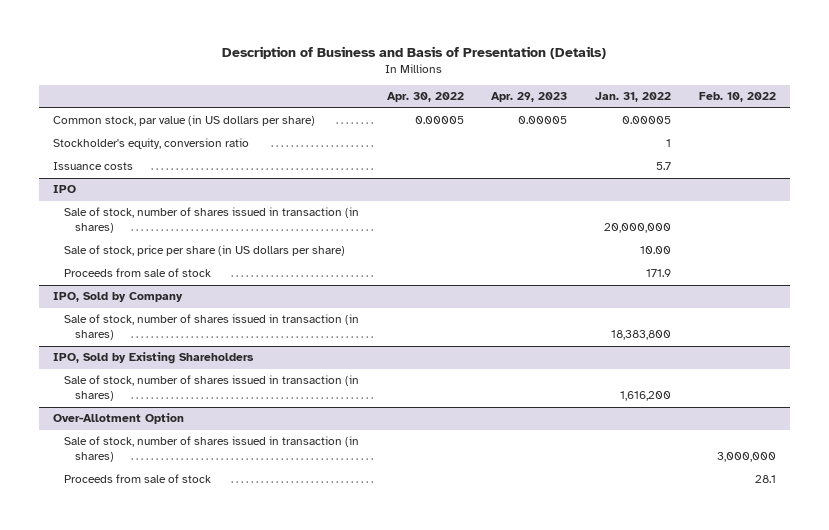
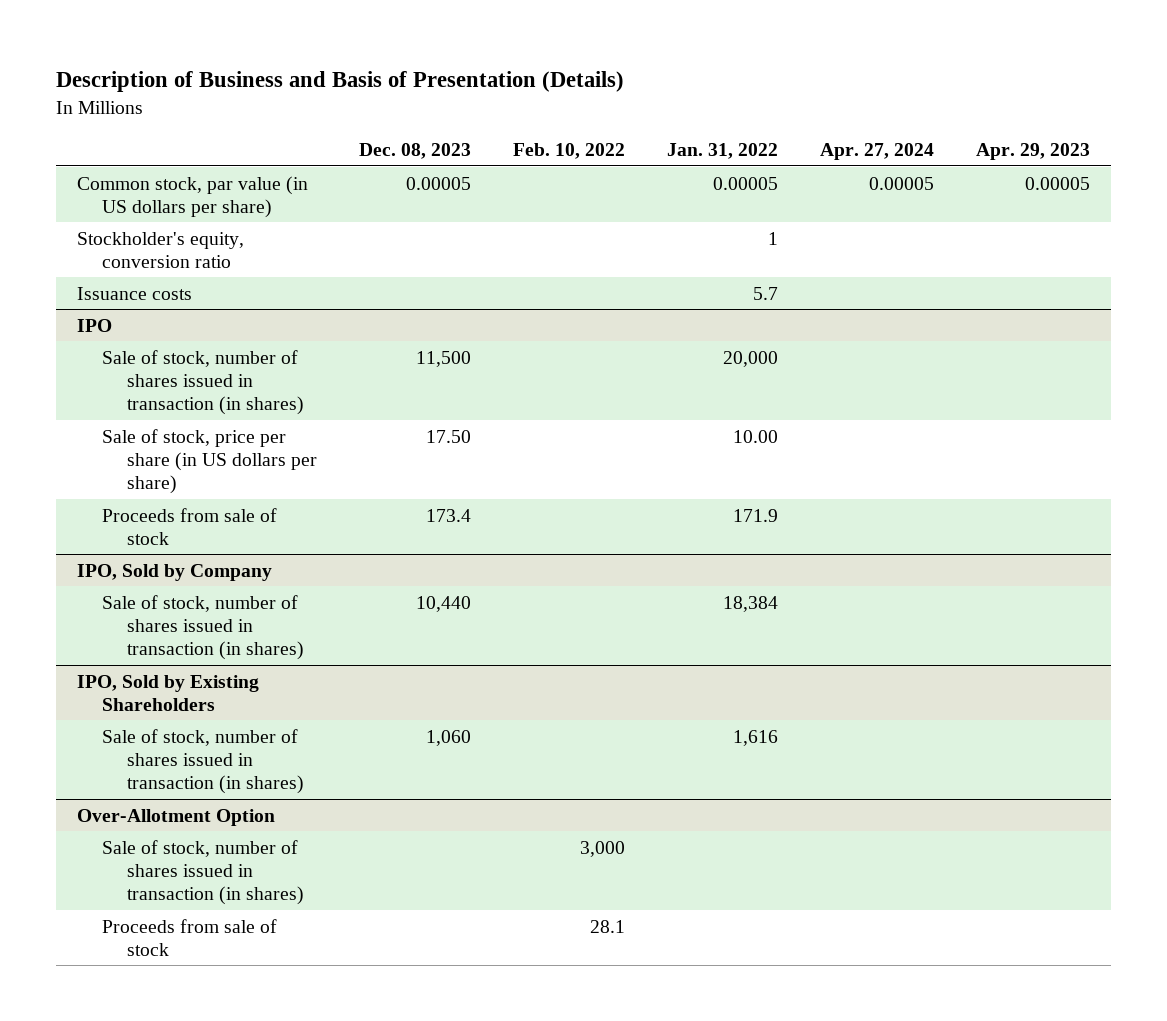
[386,92,464,103] Apr. 30, 2022 -> none
none -> [358,142,471,159] Dec. 08, 2023
none -> [820,142,935,160] Apr. 27, 2024
[604,223,672,234] 20,000,000 -> [722,350,778,367] 20,000
[611,330,672,341] 18,383,800 -> [722,595,778,612] 18,384
[620,391,672,402] 1,616,200 -> [732,729,778,746] 1,616
[716,452,776,463] 3,000,000 -> [579,840,625,857] 3,000

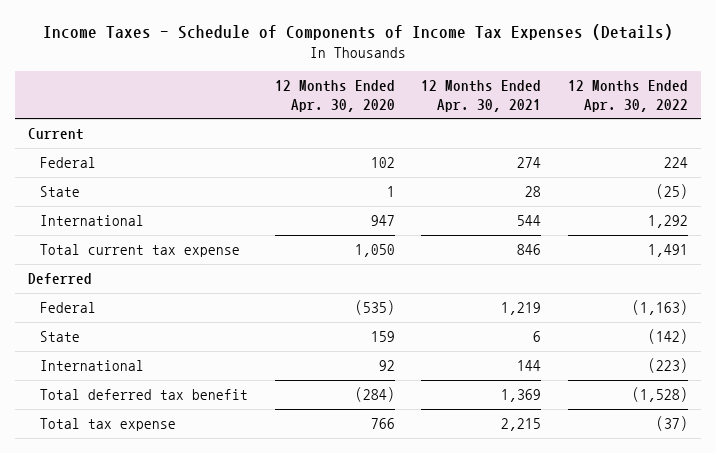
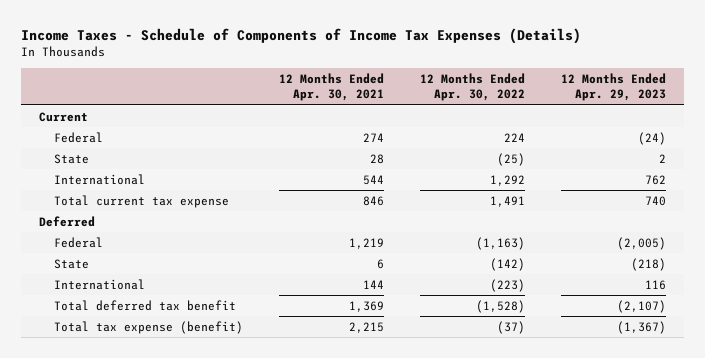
[274,80,395,112] 12 Months Ended Apr. 30, 2020 -> none
none -> [561,73,667,102] 12 Months Ended Apr. 29, 2023
[40,418,177,432] Total tax expense -> [53,320,243,334] Total tax expense (benefit)

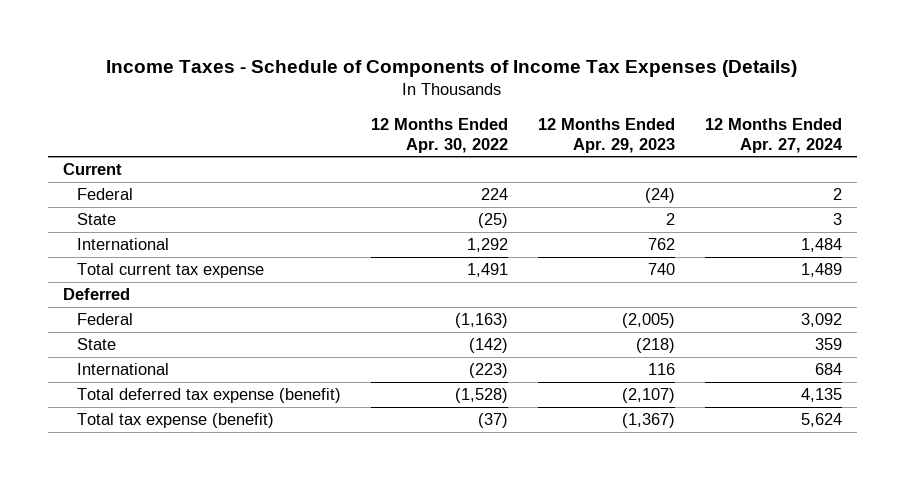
[279,73,385,102] 12 Months Ended Apr. 30, 2021 -> none
none -> [704,117,843,153] 12 Months Ended Apr. 27, 2024
[53,299,236,311] Total deferred tax benefit -> [77,387,342,403] Total deferred tax expense (benefit)

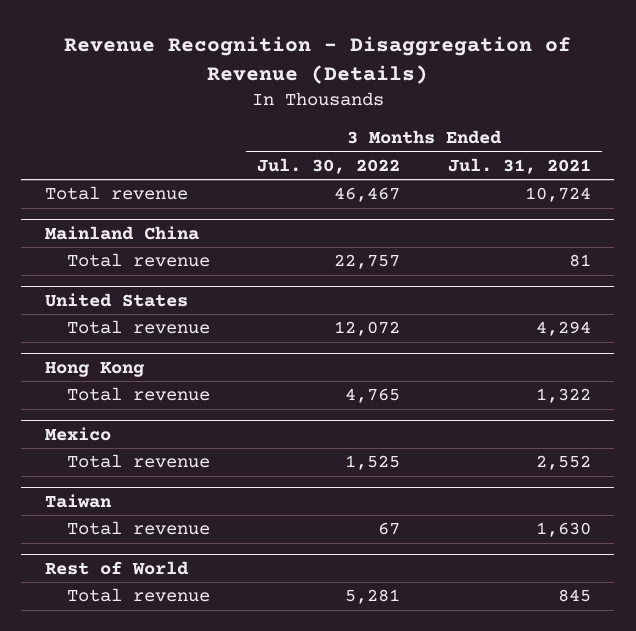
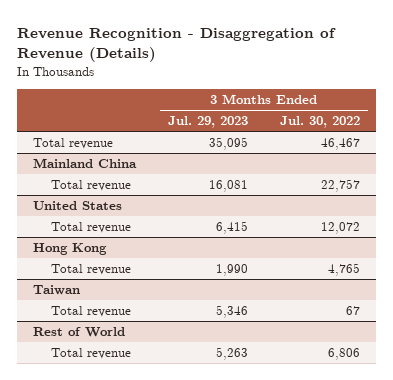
[447,158,591,175] Jul. 31, 2021 -> none
none -> [168,116,249,129] Jul. 29, 2023
[45,426,112,441] Mexico -> none
[67,454,211,469] Total revenue -> none
[345,589,401,605] 5,281 -> [328,348,361,361] 6,806

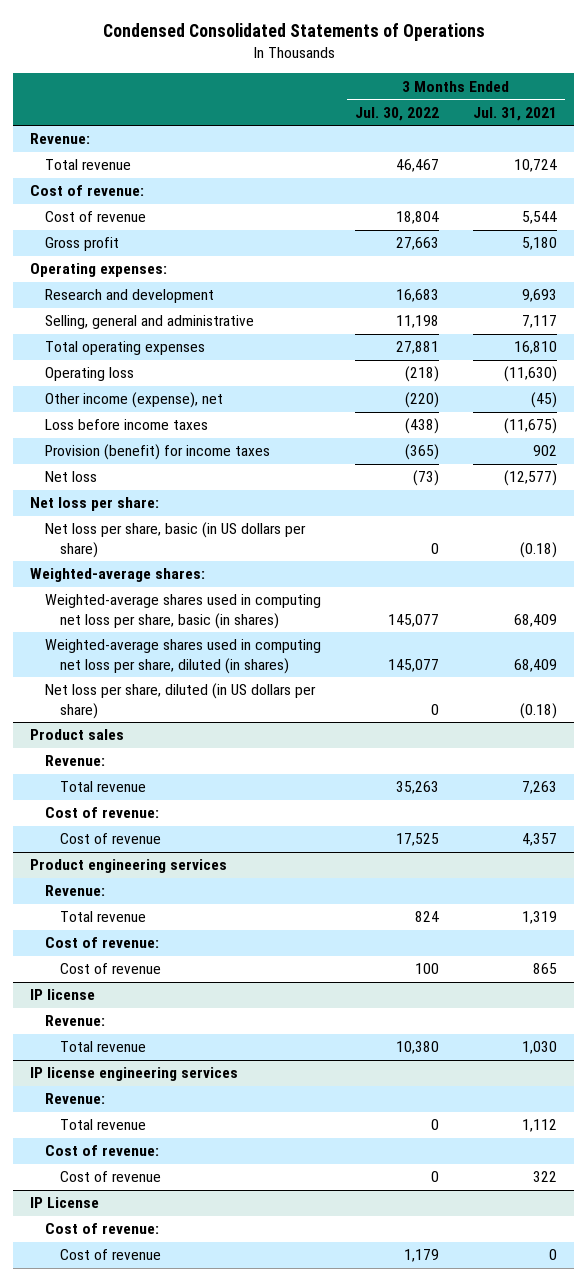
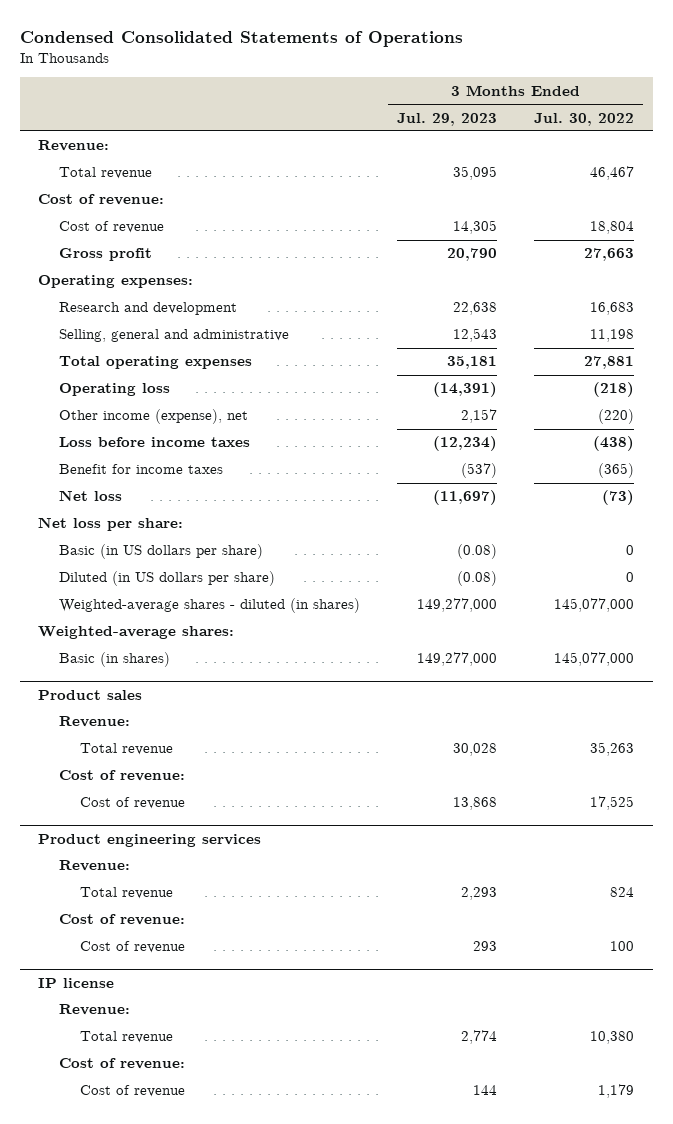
[472,106,557,121] Jul. 31, 2021 -> none
none -> [397,112,498,126] Jul. 29, 2023
[45,444,271,461] Provision (benefit) for income taxes -> [59,464,224,475] Benefit for income taxes
[45,522,307,558] Net loss per share, basic (in US dollars per share) -> [59,544,264,560] Basic (in US dollars per share)
none -> [59,571,276,587] Diluted (in US dollars per share)
none -> [59,598,361,614] Weighted-average shares - diluted (in shares)
[45,639,322,674] Weighted-average shares used in computing net loss per share, diluted (in shares) -> none
[45,683,317,719] Net loss per share, diluted (in US dollars per share) -> none
[45,594,322,629] Weighted-average shares used in computing net loss per share, basic (in shares) -> [59,652,171,668] Basic (in shares)
[388,613,440,627] 145,077 -> [554,652,635,667] 145,077,000
[30,1067,239,1082] IP license engineering services -> none
[45,1093,106,1105] Revenue: -> none
[60,1119,147,1131] Total revenue -> none
[60,1171,162,1183] Cost of revenue -> none
[30,1197,100,1209] IP License -> none
[45,1223,160,1235] Cost of revenue: -> none

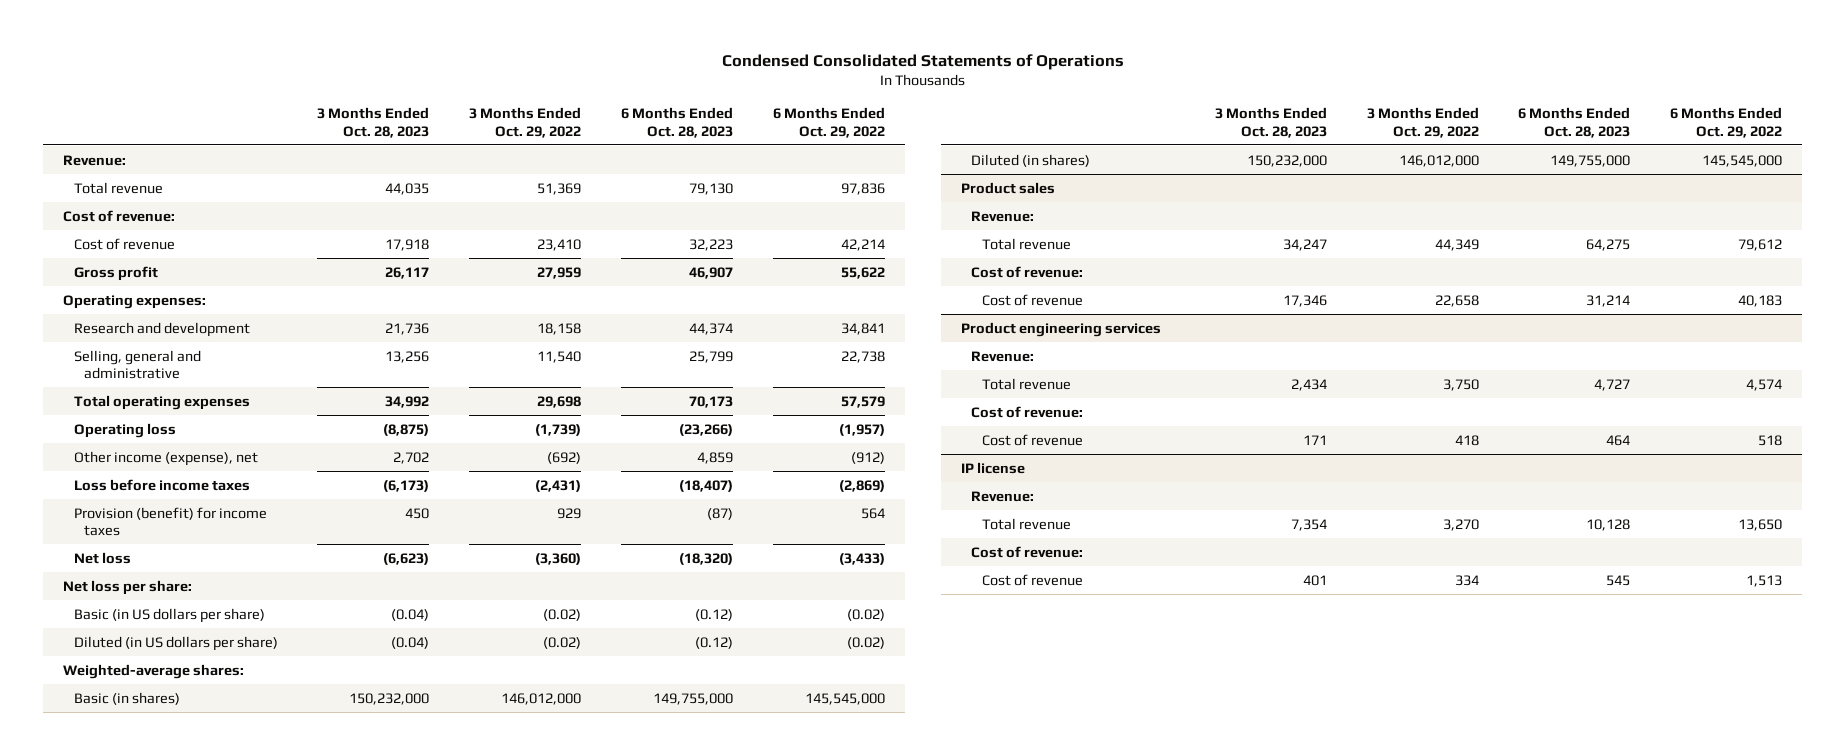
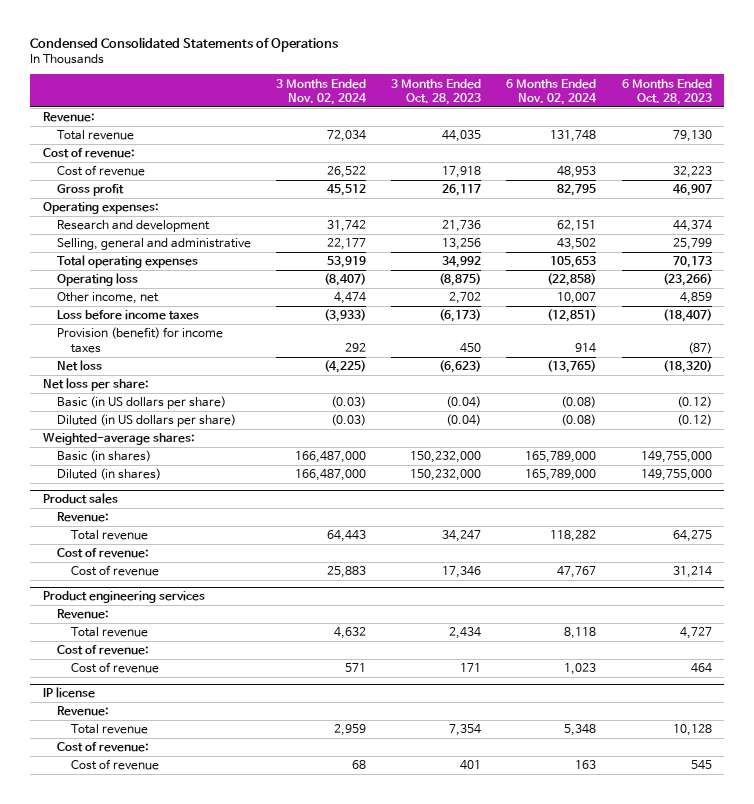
[469,107,582,138] 3 Months Ended Oct. 29, 2022 -> none
[772,107,885,138] 6 Months Ended Oct. 29, 2022 -> none
none -> [276,78,368,105] 3 Months Ended Nov. 02, 2024
none -> [506,78,598,105] 6 Months Ended Nov. 02, 2024
[73,450,258,466] Other income (expense), net -> [57,292,160,305] Other income, net

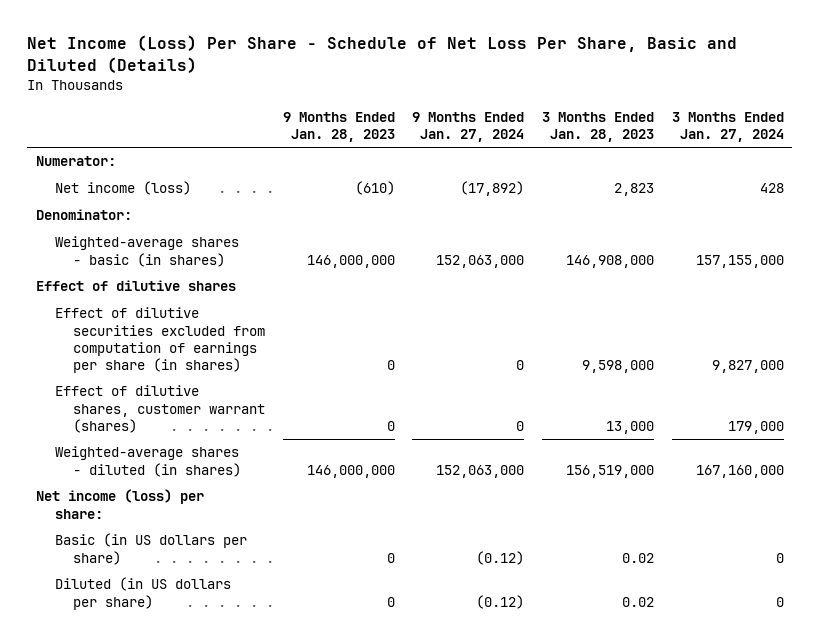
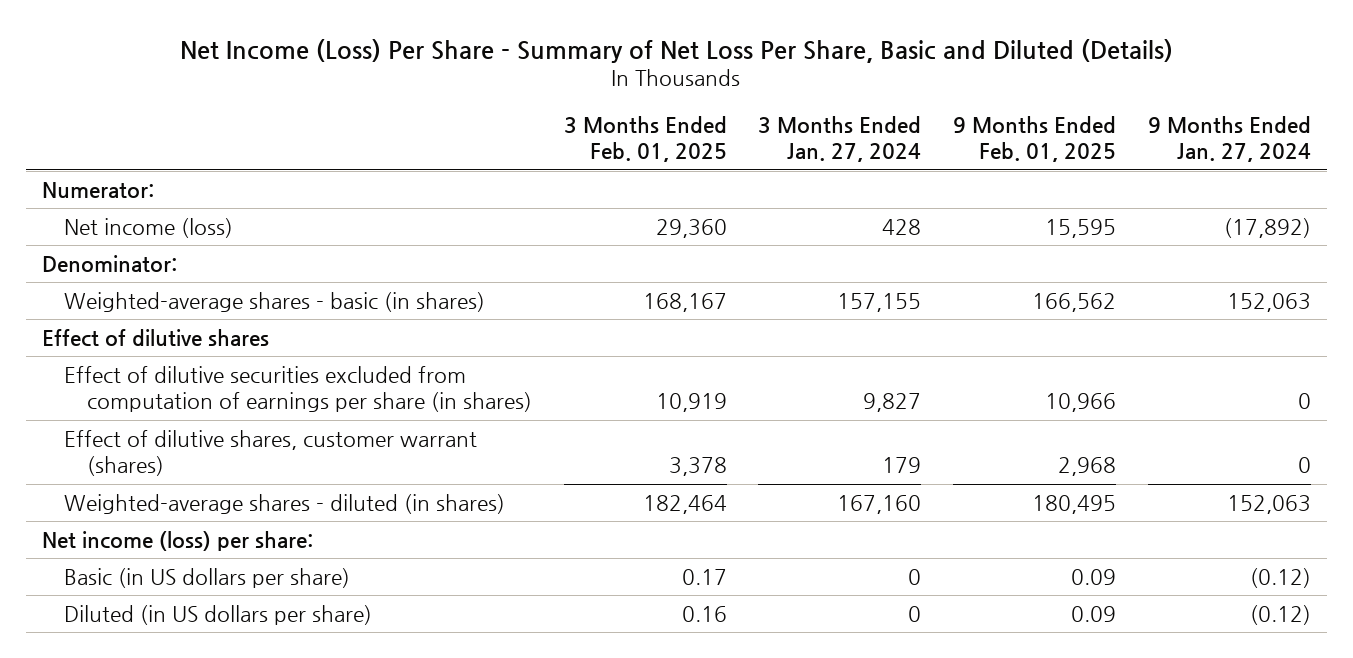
[27,34,738,73] Net Income (Loss) Per Share - Schedule of Net Loss Per Share, Basic and Diluted (Details) -> [180,38,1174,63] Net Income (Loss) Per Share - Summary of Net Loss Per Share, Basic and Diluted (Details)
[282,112,395,143] 9 Months Ended Jan. 28, 2023 -> none
[542,112,655,143] 3 Months Ended Jan. 28, 2023 -> none
none -> [563,115,727,163] 3 Months Ended Feb. 01, 2025
none -> [953,115,1117,163] 9 Months Ended Feb. 01, 2025
[436,254,525,268] 152,063,000 -> [1226,292,1311,312] 152,063
[695,254,784,268] 157,155,000 -> [837,292,922,312] 157,155
[711,359,784,373] 9,827,000 -> [863,393,922,413] 9,827
[727,420,784,434] 179,000 -> [882,457,922,474] 179
[436,464,525,478] 152,063,000 -> [1226,494,1311,514] 152,063
[695,464,784,478] 167,160,000 -> [837,494,922,514] 167,160

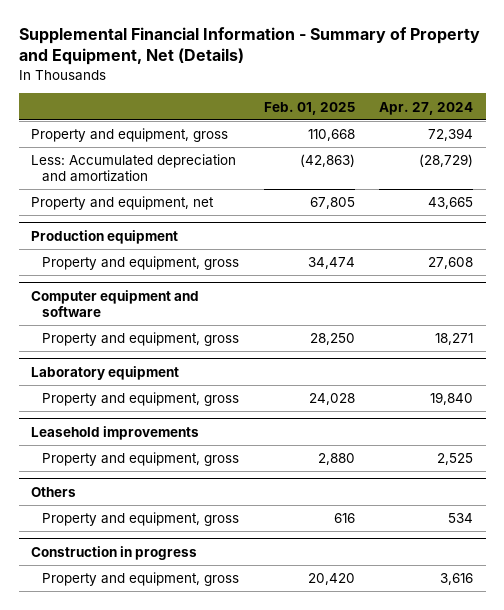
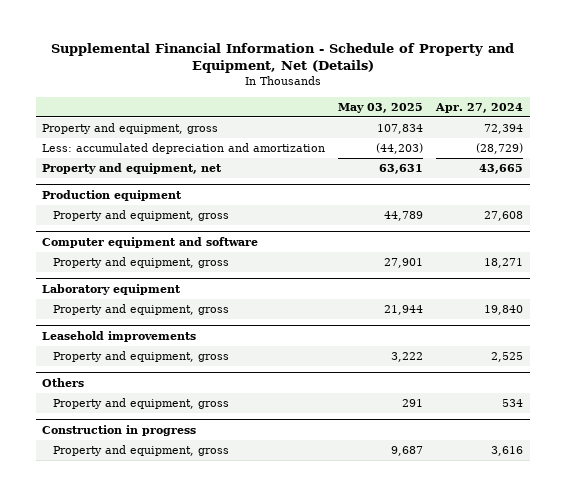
[18,26,480,66] Supplemental Financial Information - Summary of Property and Equipment, Net (Details) -> [50,42,514,74] Supplemental Financial Information - Schedule of Property and Equipment, Net (Details)
[263,101,355,115] Feb. 01, 2025 -> none
none -> [338,102,424,113] May 03, 2025
[30,154,236,183] Less: Accumulated depreciation and amortization -> [42,143,326,155] Less: accumulated depreciation and amortization

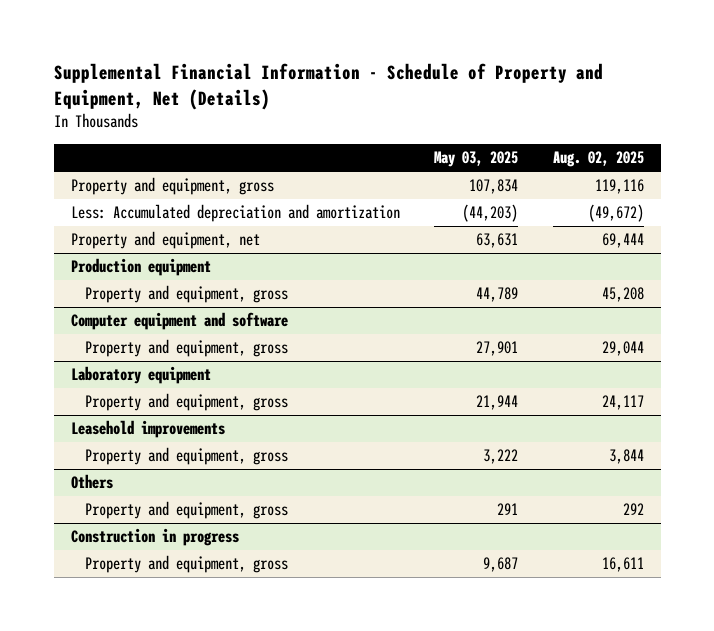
[435,102,524,113] Apr. 27, 2024 -> none
none -> [552,151,644,168] Aug. 02, 2025
[42,143,326,155] Less: accumulated depreciation and amortization -> [70,204,400,223] Less: Accumulated depreciation and amortization

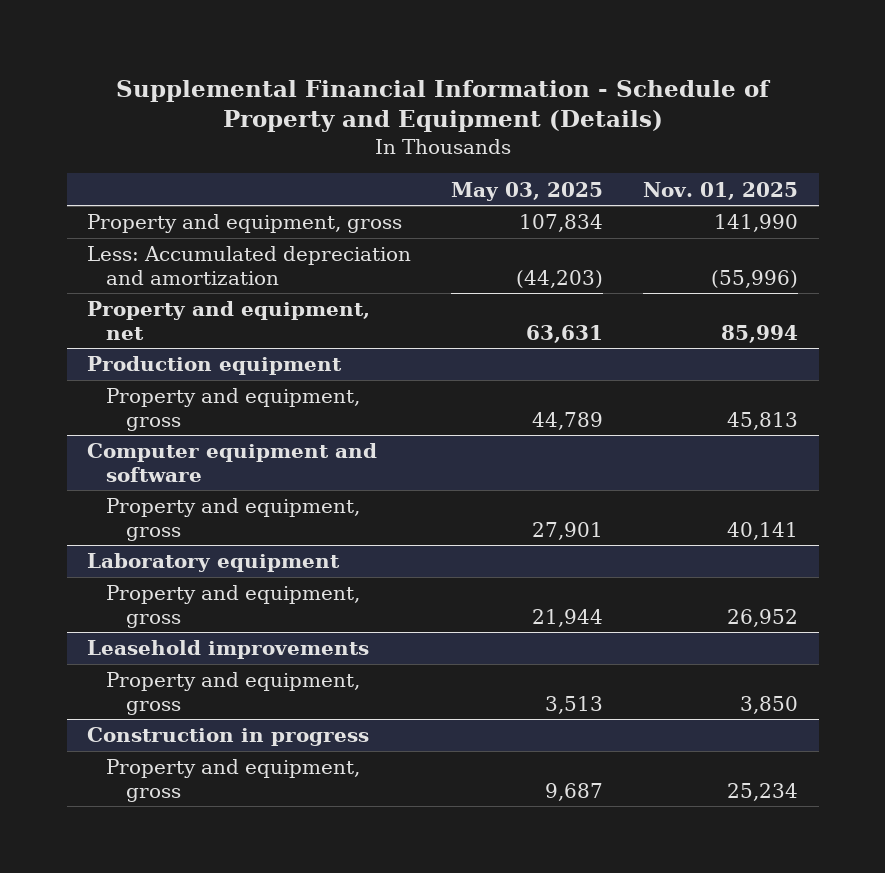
[53,63,603,110] Supplemental Financial Information - Schedule of Property and Equipment, Net (Details) -> [115,79,771,133] Supplemental Financial Information - Schedule of Property and Equipment (Details)
[552,151,644,168] Aug. 02, 2025 -> none
none -> [643,181,799,200] Nov. 01, 2025
[70,474,113,490] Others -> none
[85,501,289,520] Property and equipment, gross -> none
[483,449,519,465] 3,222 -> [545,695,604,714] 3,513

